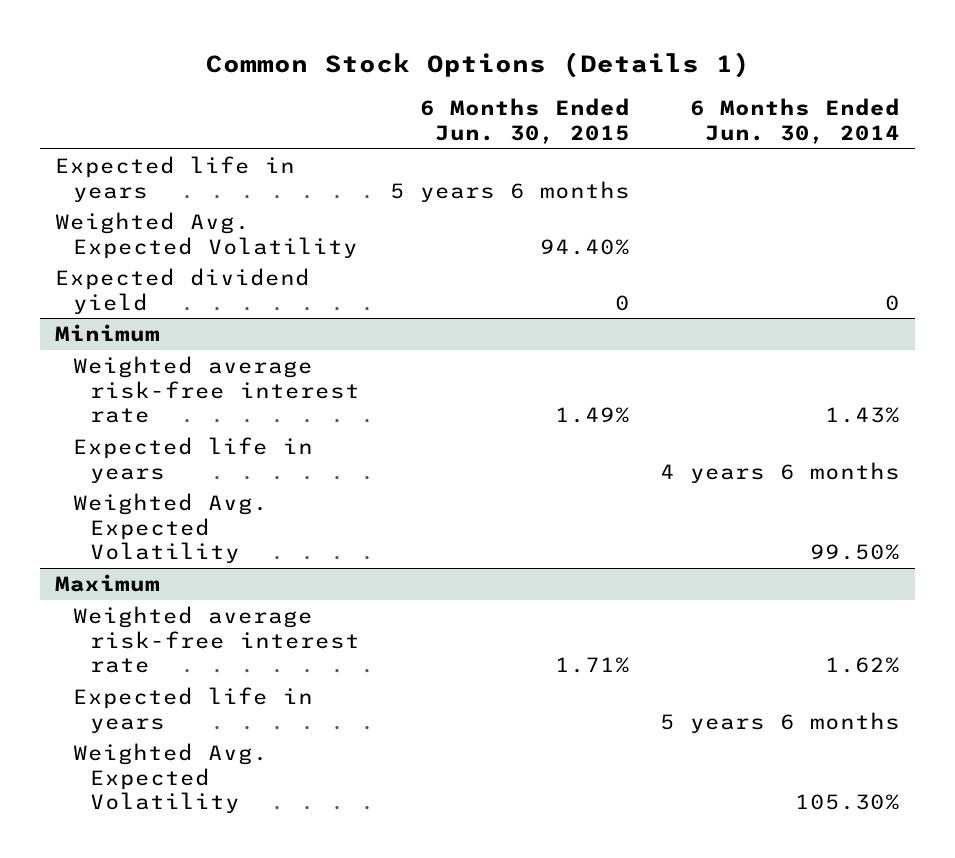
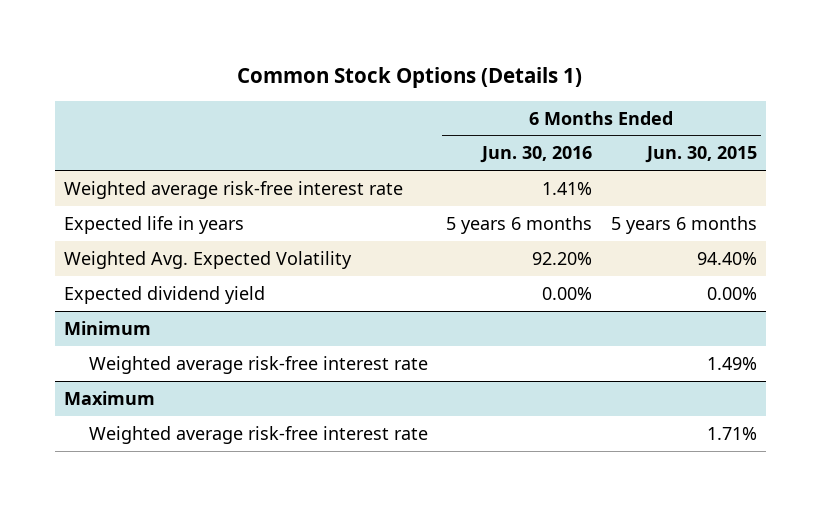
[689,98,900,144] 6 Months Ended Jun. 30, 2014 -> none
none -> [480,146,593,164] Jun. 30, 2016
none -> [64,180,404,199] Weighted average risk-free interest rate
[615,294,631,311] 0 -> [706,286,757,300] 0.00%
[72,436,313,484] Expected life in years -> none
[72,492,268,565] Weighted Avg. Expected Volatility -> none
[72,686,313,734] Expected life in years -> none
[72,742,268,815] Weighted Avg. Expected Volatility -> none

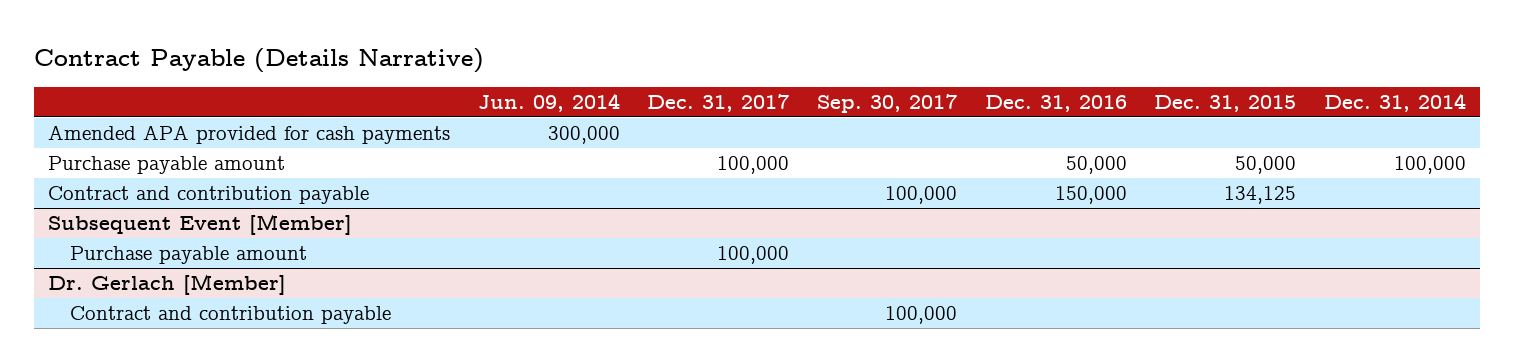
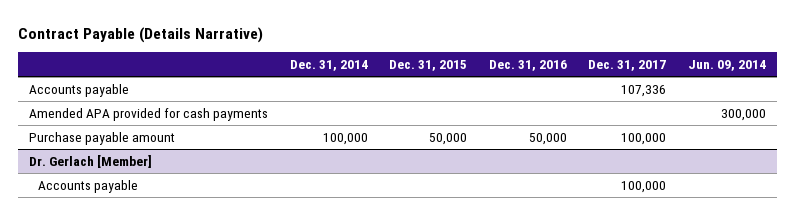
[817,93,958,113] Sep. 30, 2017 -> none
none -> [28,83,129,97] Accounts payable
[47,186,369,205] Contract and contribution payable -> none
[47,214,352,236] Subsequent Event [Member] -> none
[70,246,308,265] Purchase payable amount -> none
[70,306,392,325] Contract and contribution payable -> none
none -> [38,179,139,193] Accounts payable

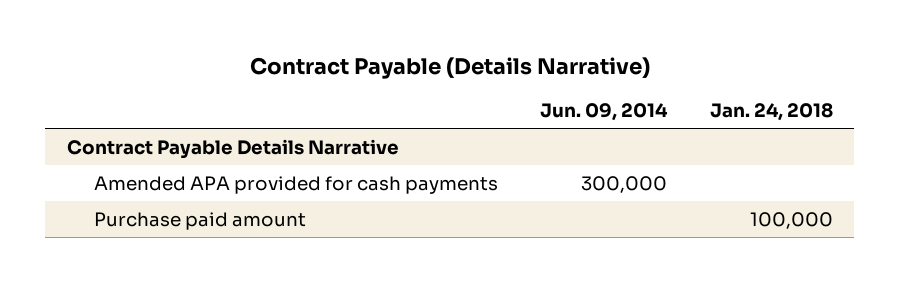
[289,60,368,72] Dec. 31, 2014 -> none
[389,60,468,72] Dec. 31, 2015 -> none
[488,60,567,72] Dec. 31, 2016 -> none
[588,60,667,72] Dec. 31, 2017 -> none
none -> [709,103,833,122] Jan. 24, 2018
[28,83,129,97] Accounts payable -> none
none -> [66,138,399,159] Contract Payable Details Narrative
[28,154,152,168] Dr. Gerlach [Member] -> none
[38,179,139,193] Accounts payable -> none
[28,131,175,145] Purchase payable amount -> [94,211,307,230] Purchase paid amount

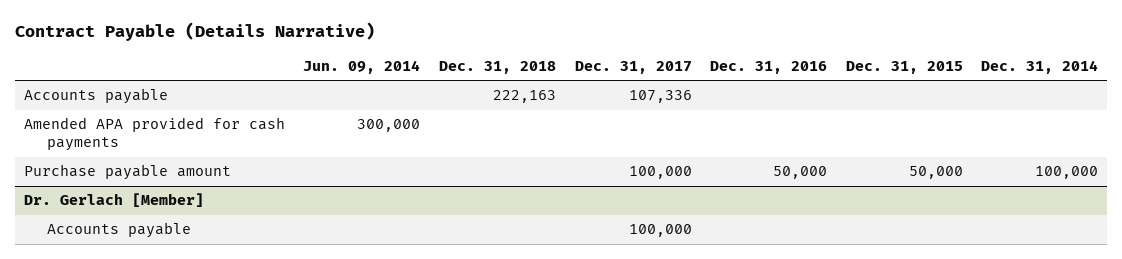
[709,103,833,122] Jan. 24, 2018 -> none
none -> [438,61,556,75] Dec. 31, 2018
none -> [574,61,692,75] Dec. 31, 2017
none -> [710,61,828,75] Dec. 31, 2016
none -> [845,61,963,75] Dec. 31, 2015
none -> [981,60,1099,75] Dec. 31, 2014
[66,138,399,159] Contract Payable Details Narrative -> none
none -> [23,88,168,105] Accounts payable
[94,211,307,230] Purchase paid amount -> [23,164,231,181] Purchase payable amount
none -> [23,193,204,208] Dr. Gerlach [Member]
none -> [46,222,191,239] Accounts payable

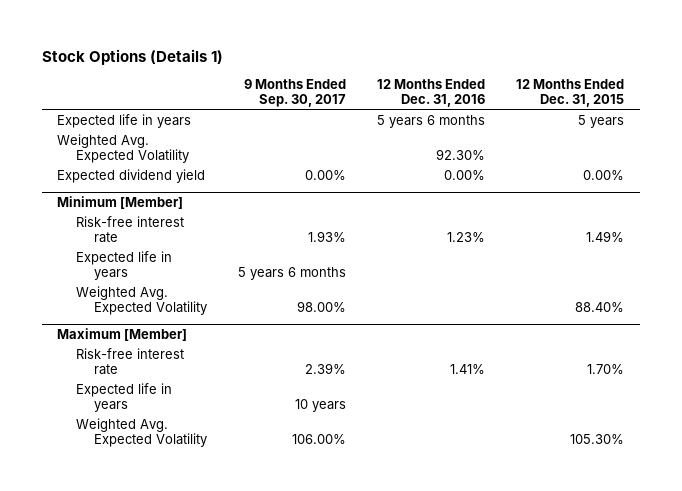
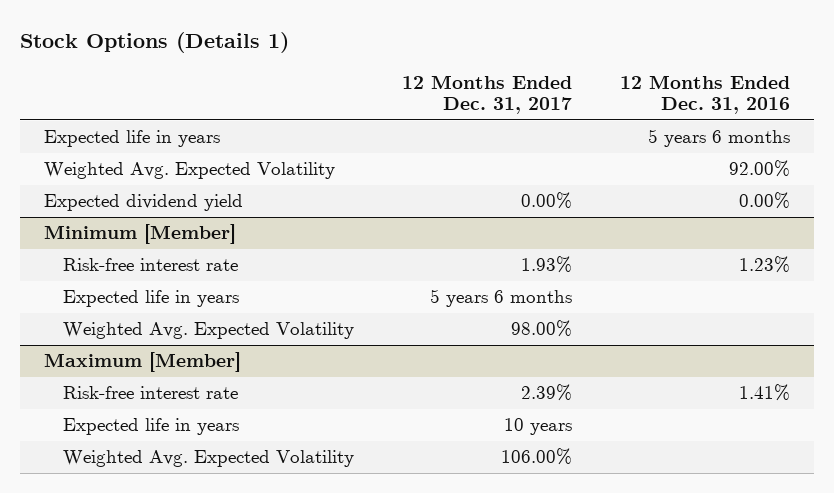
[244,78,347,108] 9 Months Ended Sep. 30, 2017 -> none
[516,78,625,108] 12 Months Ended Dec. 31, 2015 -> none
none -> [402,74,573,115] 12 Months Ended Dec. 31, 2017
[436,148,486,160] 92.30% -> [729,160,791,178] 92.00%

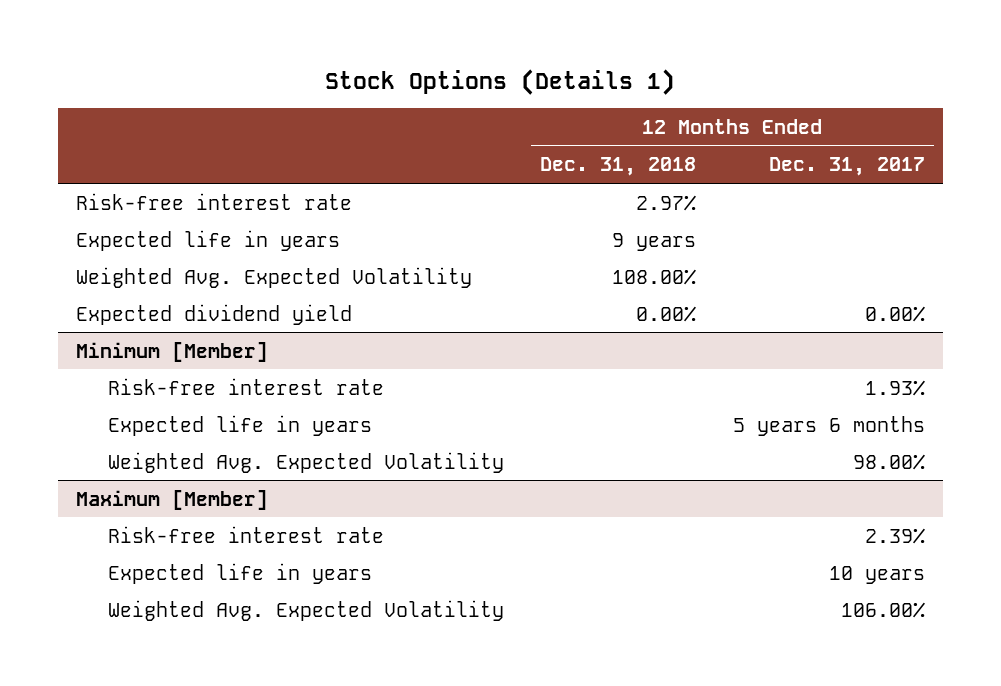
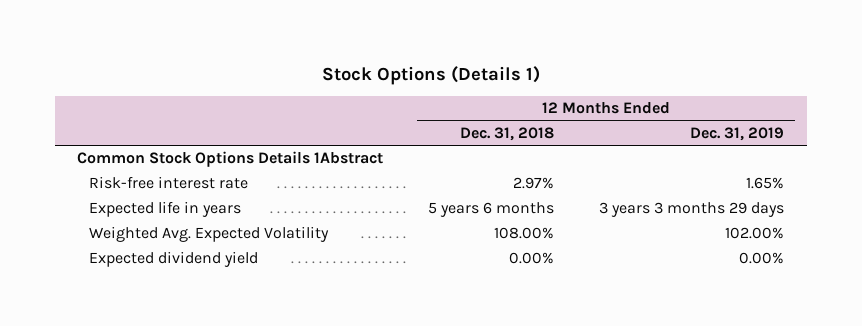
[768,157,925,177] Dec. 31, 2017 -> none
none -> [690,127,785,142] Dec. 31, 2019
none -> [77,151,384,168] Common Stock Options Details 1Abstract
[612,232,697,251] 9 years -> [428,202,555,218] 5 years 6 months
[75,341,268,362] Minimum [Member] -> none
[107,377,384,395] Risk-free interest rate -> none
[107,414,372,436] Expected life in years -> none
[107,451,504,473] Weighted Avg. Expected Volatility -> none
[75,489,268,510] Maximum [Member] -> none
[107,525,384,543] Risk-free interest rate -> none
[107,562,372,584] Expected life in years -> none
[107,599,504,621] Weighted Avg. Expected Volatility -> none

